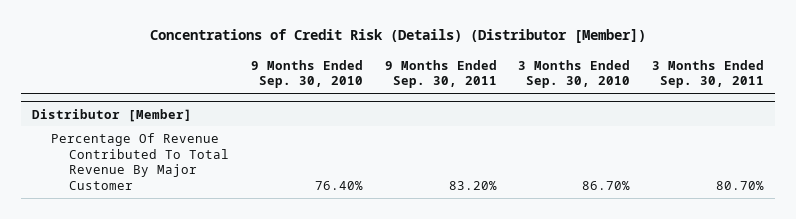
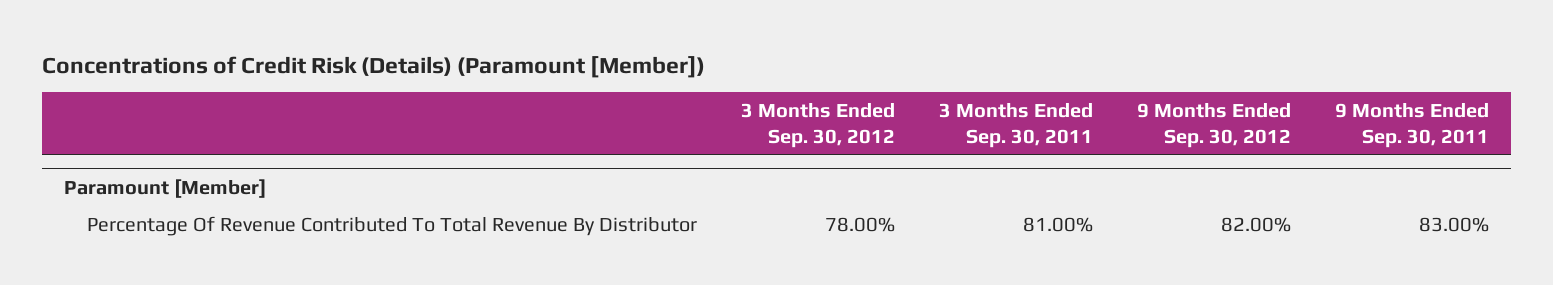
[150,29,647,44] Concentrations of Credit Risk (Details) (Distributor [Member]) -> [41,55,705,78] Concentrations of Credit Risk (Details) (Paramount [Member])
[251,59,364,89] 9 Months Ended Sep. 30, 2010 -> none
[518,59,631,89] 3 Months Ended Sep. 30, 2010 -> none
none -> [740,103,895,148] 3 Months Ended Sep. 30, 2012
none -> [1136,103,1291,148] 9 Months Ended Sep. 30, 2012
[32,108,193,122] Distributor [Member] -> none
none -> [63,178,266,198] Paramount [Member]
[50,132,230,191] Percentage Of Revenue Contributed To Total Revenue By Major Customer -> [86,216,697,237] Percentage Of Revenue Contributed To Total Revenue By Distributor
[448,181,497,191] 83.20% -> [1418,217,1489,233] 83.00%
[716,181,765,191] 80.70% -> [1022,217,1093,233] 81.00%

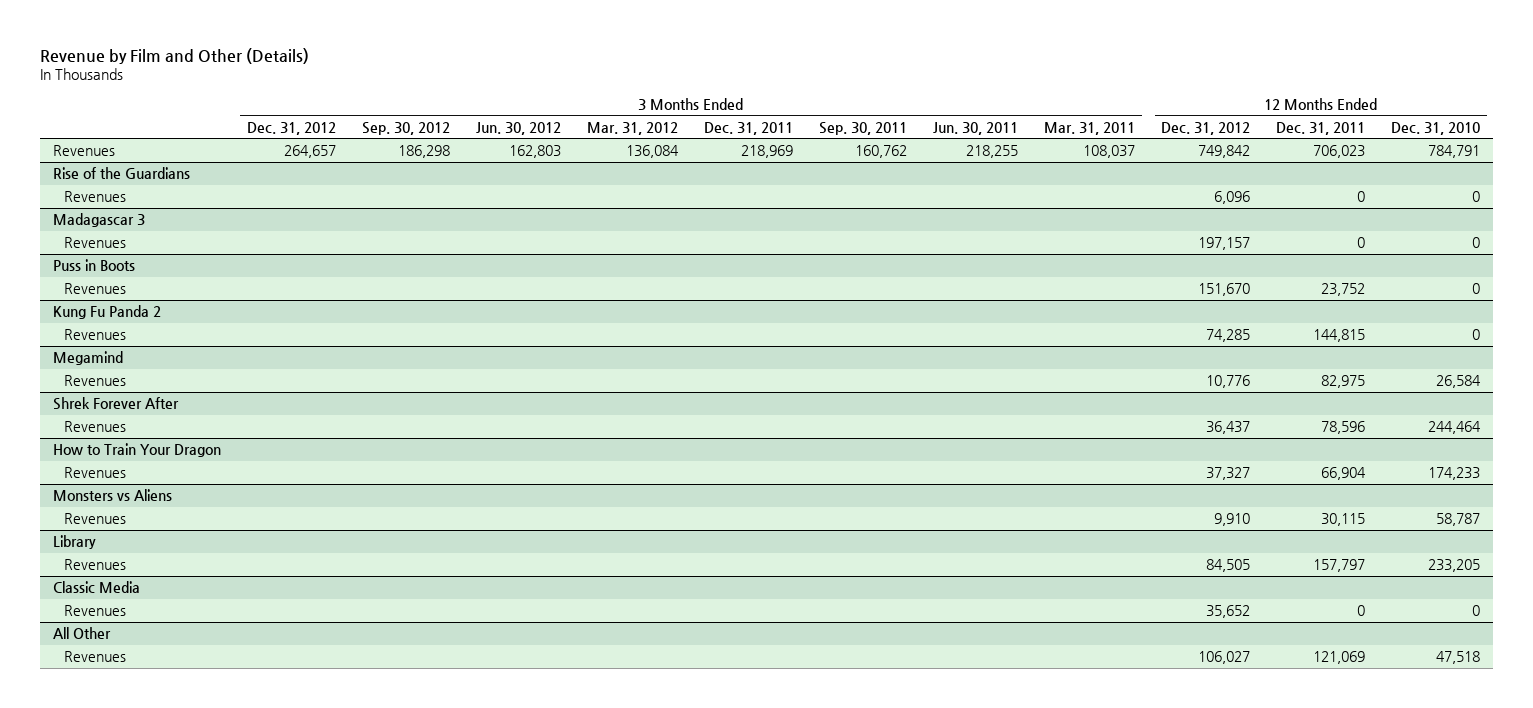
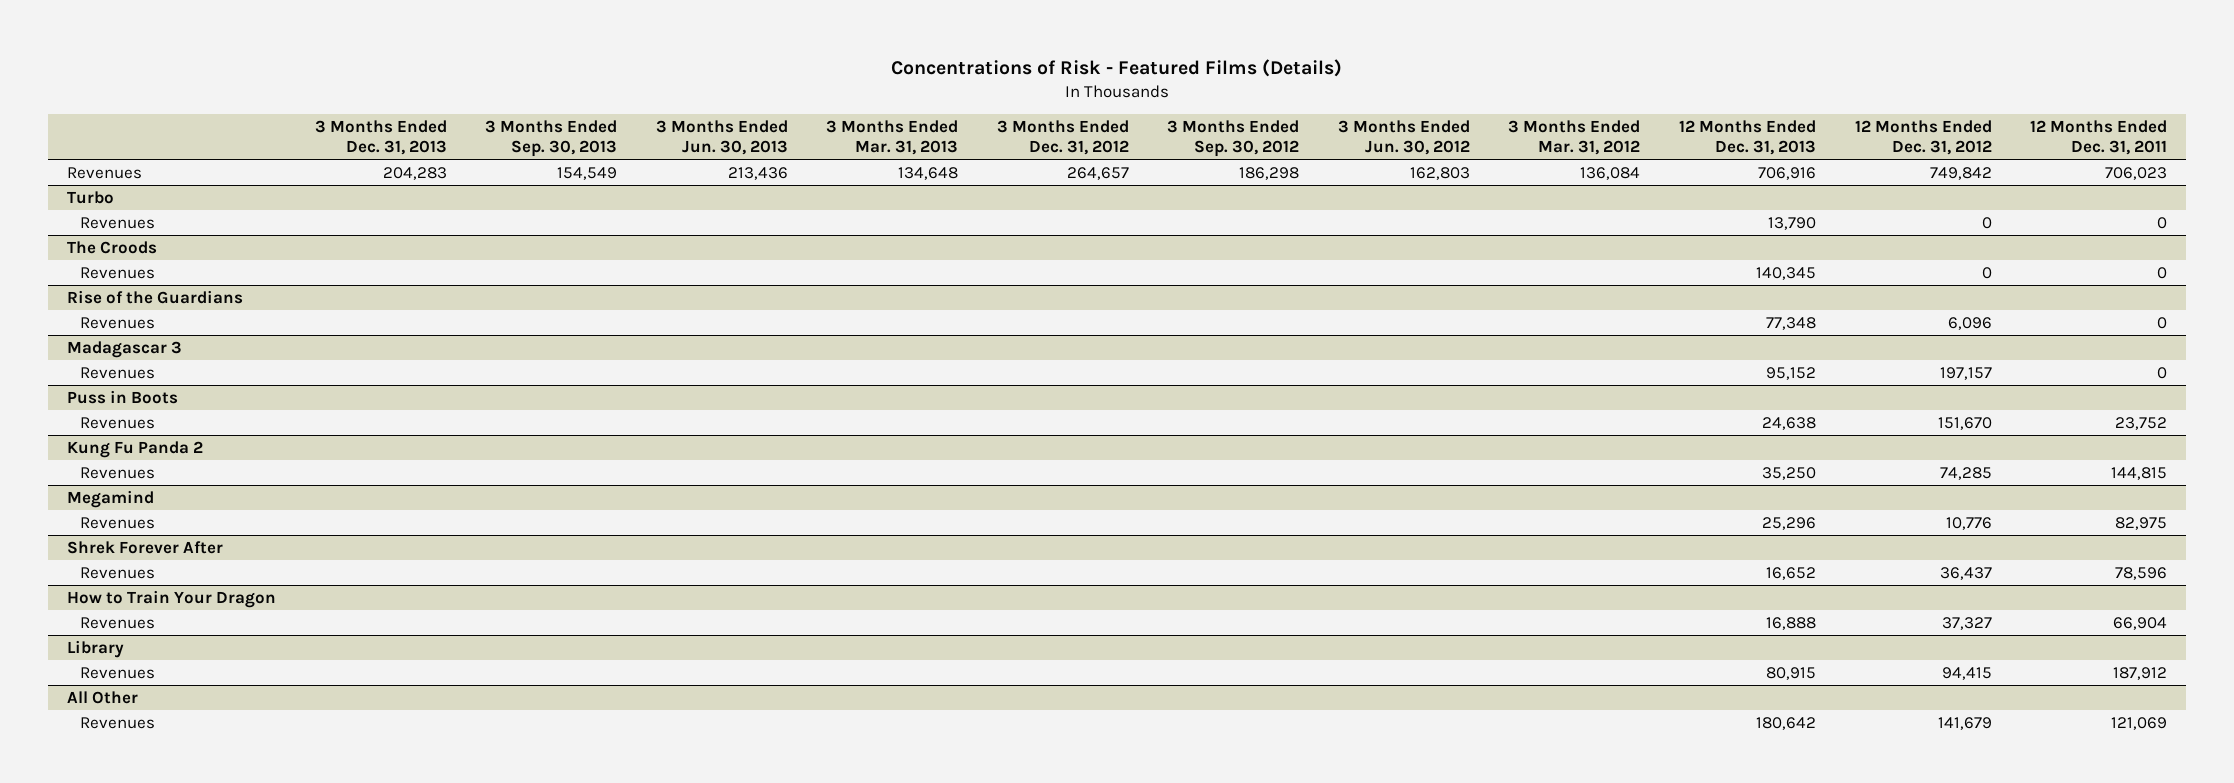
[39,47,309,64] Revenue by Film and Other (Details) -> [891,59,1343,78] Concentrations of Risk - Featured Films (Details)
[703,121,793,135] Dec. 31, 2011 -> none
[819,121,908,135] Sep. 30, 2011 -> none
[933,121,1019,135] Jun. 30, 2011 -> none
[1044,121,1136,135] Mar. 31, 2011 -> none
[1391,121,1481,135] Dec. 31, 2010 -> none
none -> [314,120,447,156] 3 Months Ended Dec. 31, 2013
none -> [485,120,618,158] 3 Months Ended Sep. 30, 2013
none -> [655,120,788,156] 3 Months Ended Jun. 30, 2013
none -> [826,120,959,156] 3 Months Ended Mar. 31, 2013
none -> [1679,120,1817,156] 12 Months Ended Dec. 31, 2013
none -> [67,190,115,204] Turbo
none -> [79,216,155,229] Revenues
none -> [67,240,158,254] The Croods
none -> [79,266,155,279] Revenues
[52,489,172,502] Monsters vs Aliens -> none
[64,513,127,525] Revenues -> none
[52,581,140,594] Classic Media -> none
[64,605,127,617] Revenues -> none
[1206,559,1251,573] 84,505 -> [1941,666,1992,680] 94,415
[1313,559,1366,573] 157,797 -> [2113,666,2168,680] 187,912
[1198,651,1251,665] 106,027 -> [1937,716,1992,730] 141,679

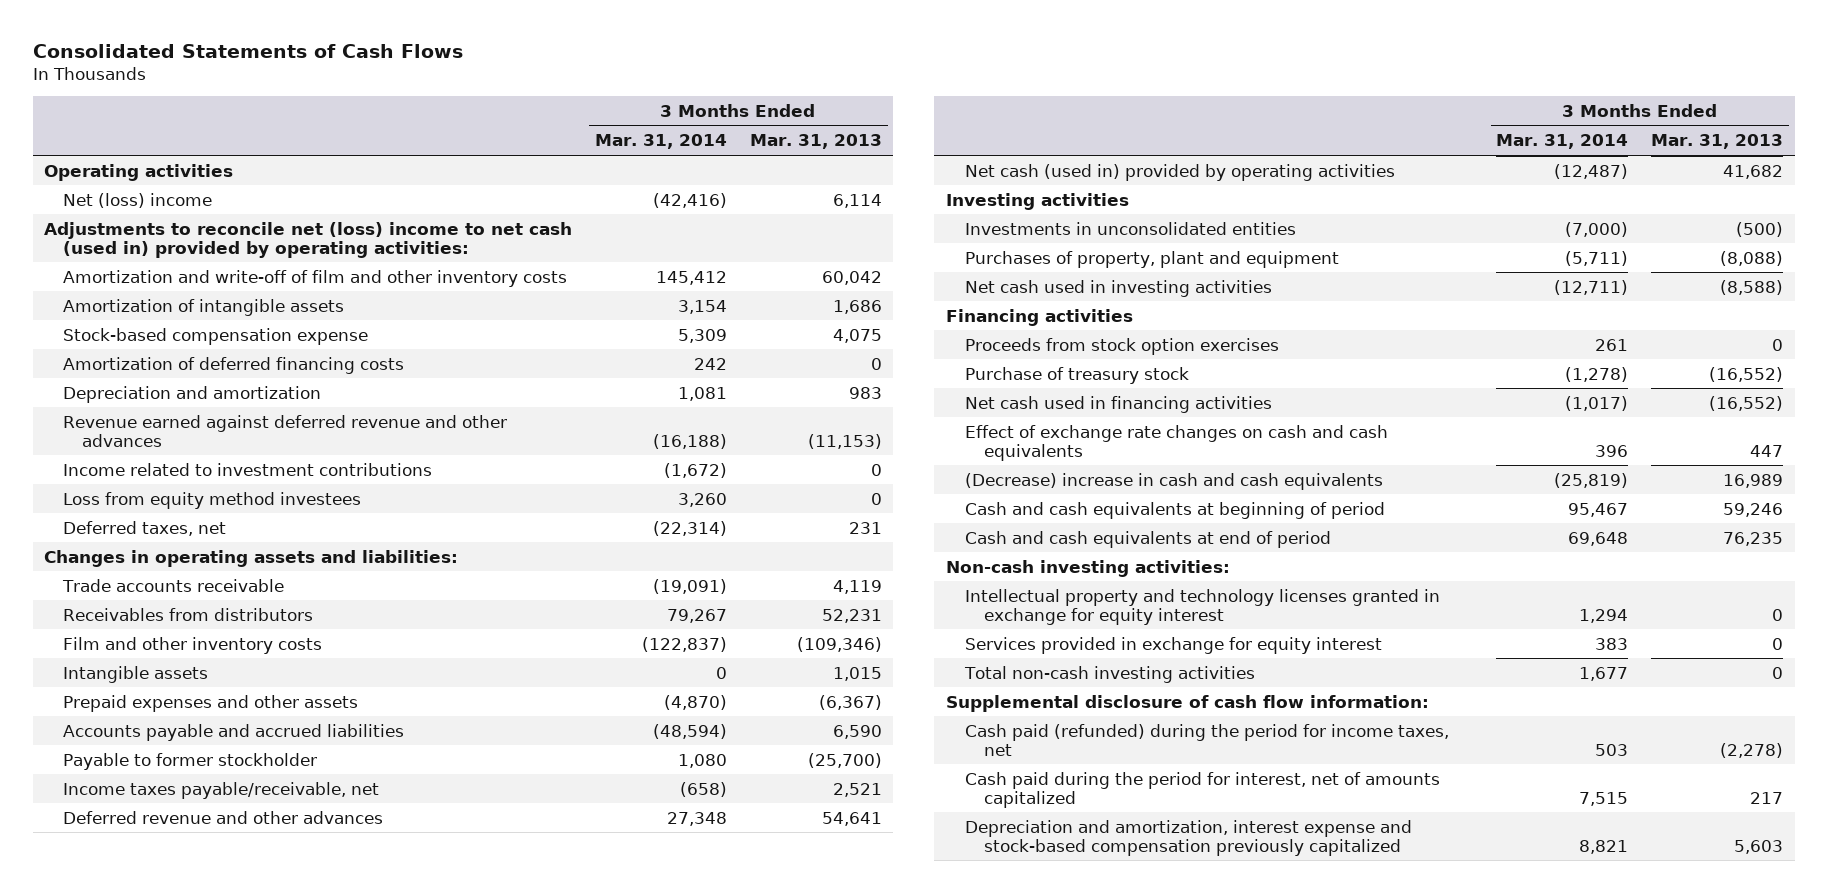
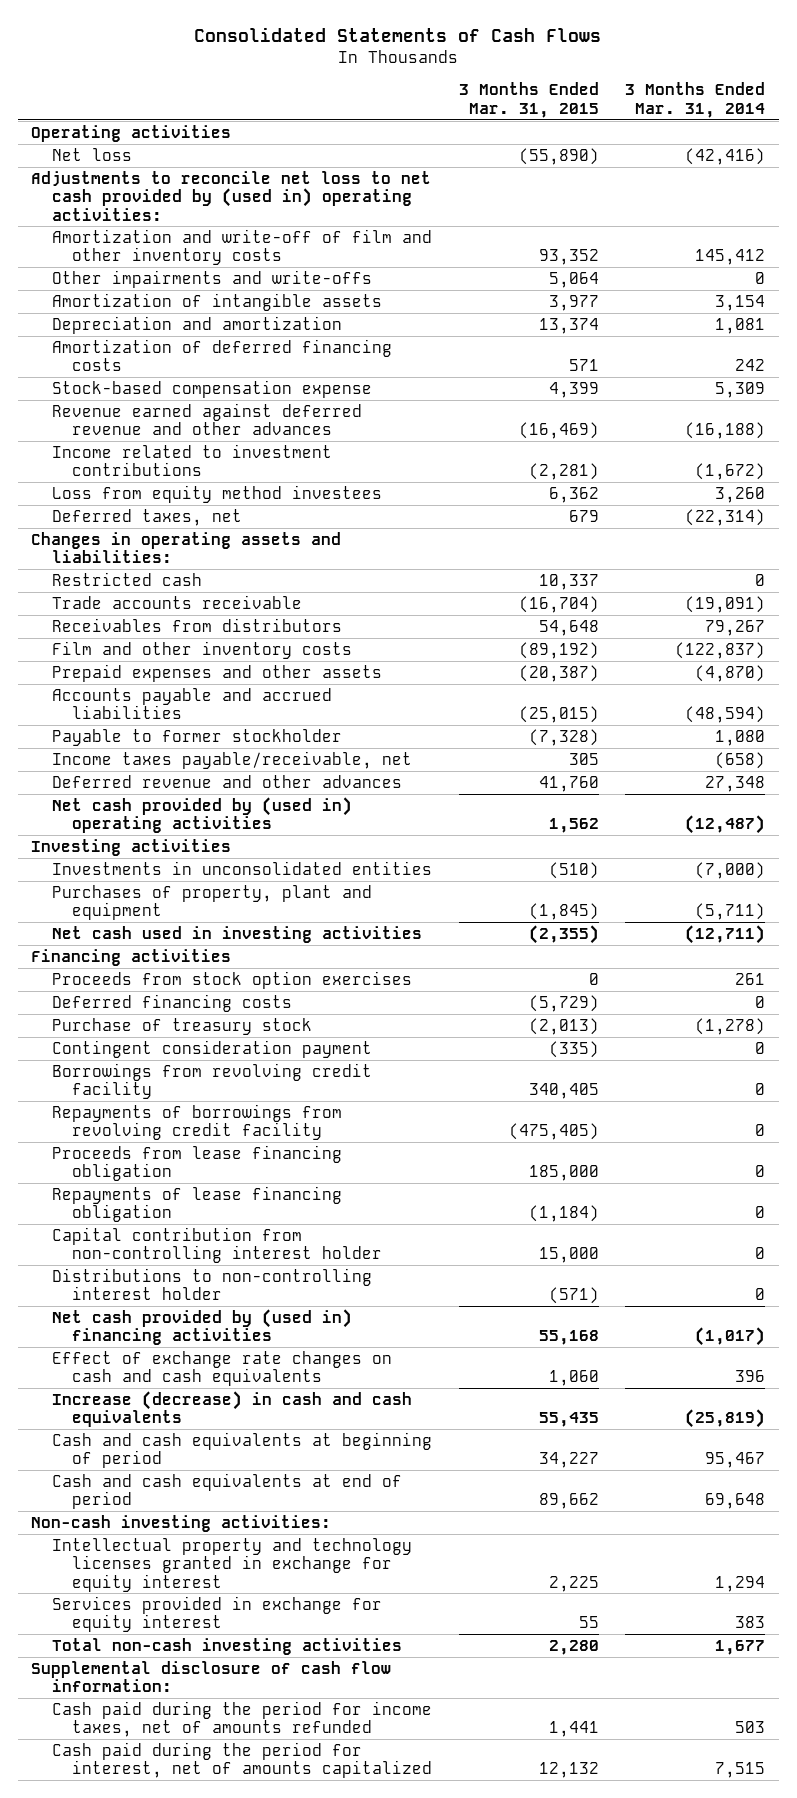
[749,134,882,150] Mar. 31, 2013 -> none
none -> [458,82,599,118] 3 Months Ended Mar. 31, 2015
[63,192,213,208] Net (loss) income -> [51,147,132,161] Net loss
[44,221,573,258] Adjustments to reconcile net (loss) income to net cash (used in) provided by operating activities: -> [31,170,432,221] Adjustments to reconcile net loss to net cash provided by (used in) operating activities:
none -> [51,269,372,288] Other impairments and write-offs
[63,356,405,374] Amortization of deferred financing costs -> [51,338,392,372] Amortization of deferred financing costs
[63,327,369,345] Stock-based compensation expense -> [51,379,372,398] Stock-based compensation expense
none -> [51,571,202,586] Restricted cash
[63,665,209,683] Intangible assets -> none
[964,163,1395,181] Net cash (used in) provided by operating activities -> [51,796,352,834] Net cash provided by (used in) operating activities
none -> [51,993,292,1012] Deferred financing costs
none -> [51,1039,372,1058] Contingent consideration payment
none -> [51,1062,372,1100] Borrowings from revolving credit facility
none -> [51,1103,342,1141] Repayments of borrowings from revolving credit facility
none -> [51,1144,342,1182] Proceeds from lease financing obligation
none -> [51,1185,342,1223] Repayments of lease financing obligation
none -> [51,1226,382,1264] Capital contribution from non-controlling interest holder
none -> [51,1267,372,1301] Distributions to non-controlling interest holder
[964,395,1272,413] Net cash used in financing activities -> [51,1308,352,1346] Net cash provided by (used in) financing activities
[964,472,1383,490] (Decrease) increase in cash and cash equivalents -> [51,1390,412,1428] Increase (decrease) in cash and cash equivalents
[964,723,1449,756] Cash paid (refunded) during the period for income taxes, net -> [51,1700,432,1738] Cash paid during the period for income taxes, net of amounts refunded
[964,819,1412,856] Depreciation and amortization, interest expense and stock-based compensation previously capitalized -> none

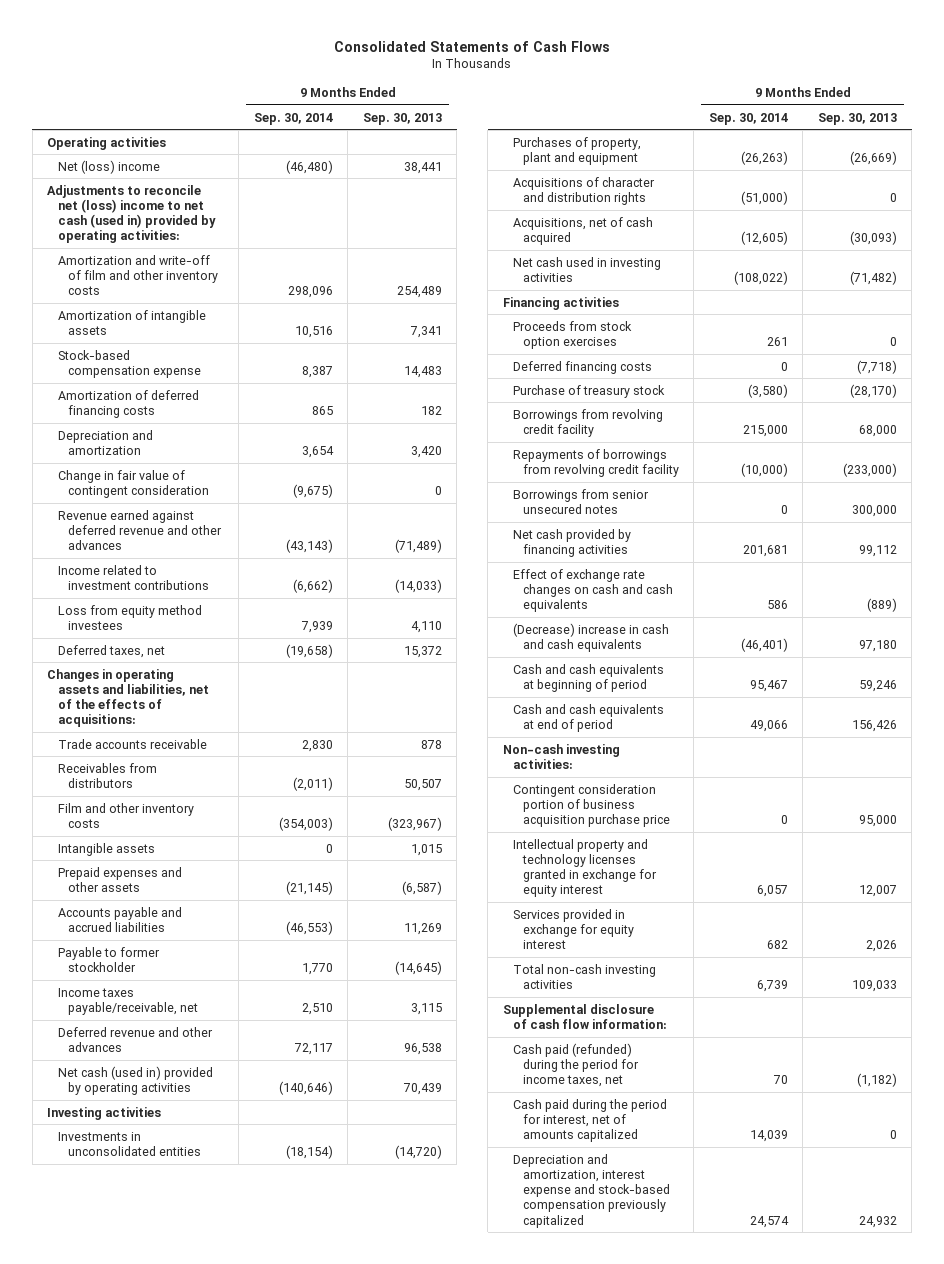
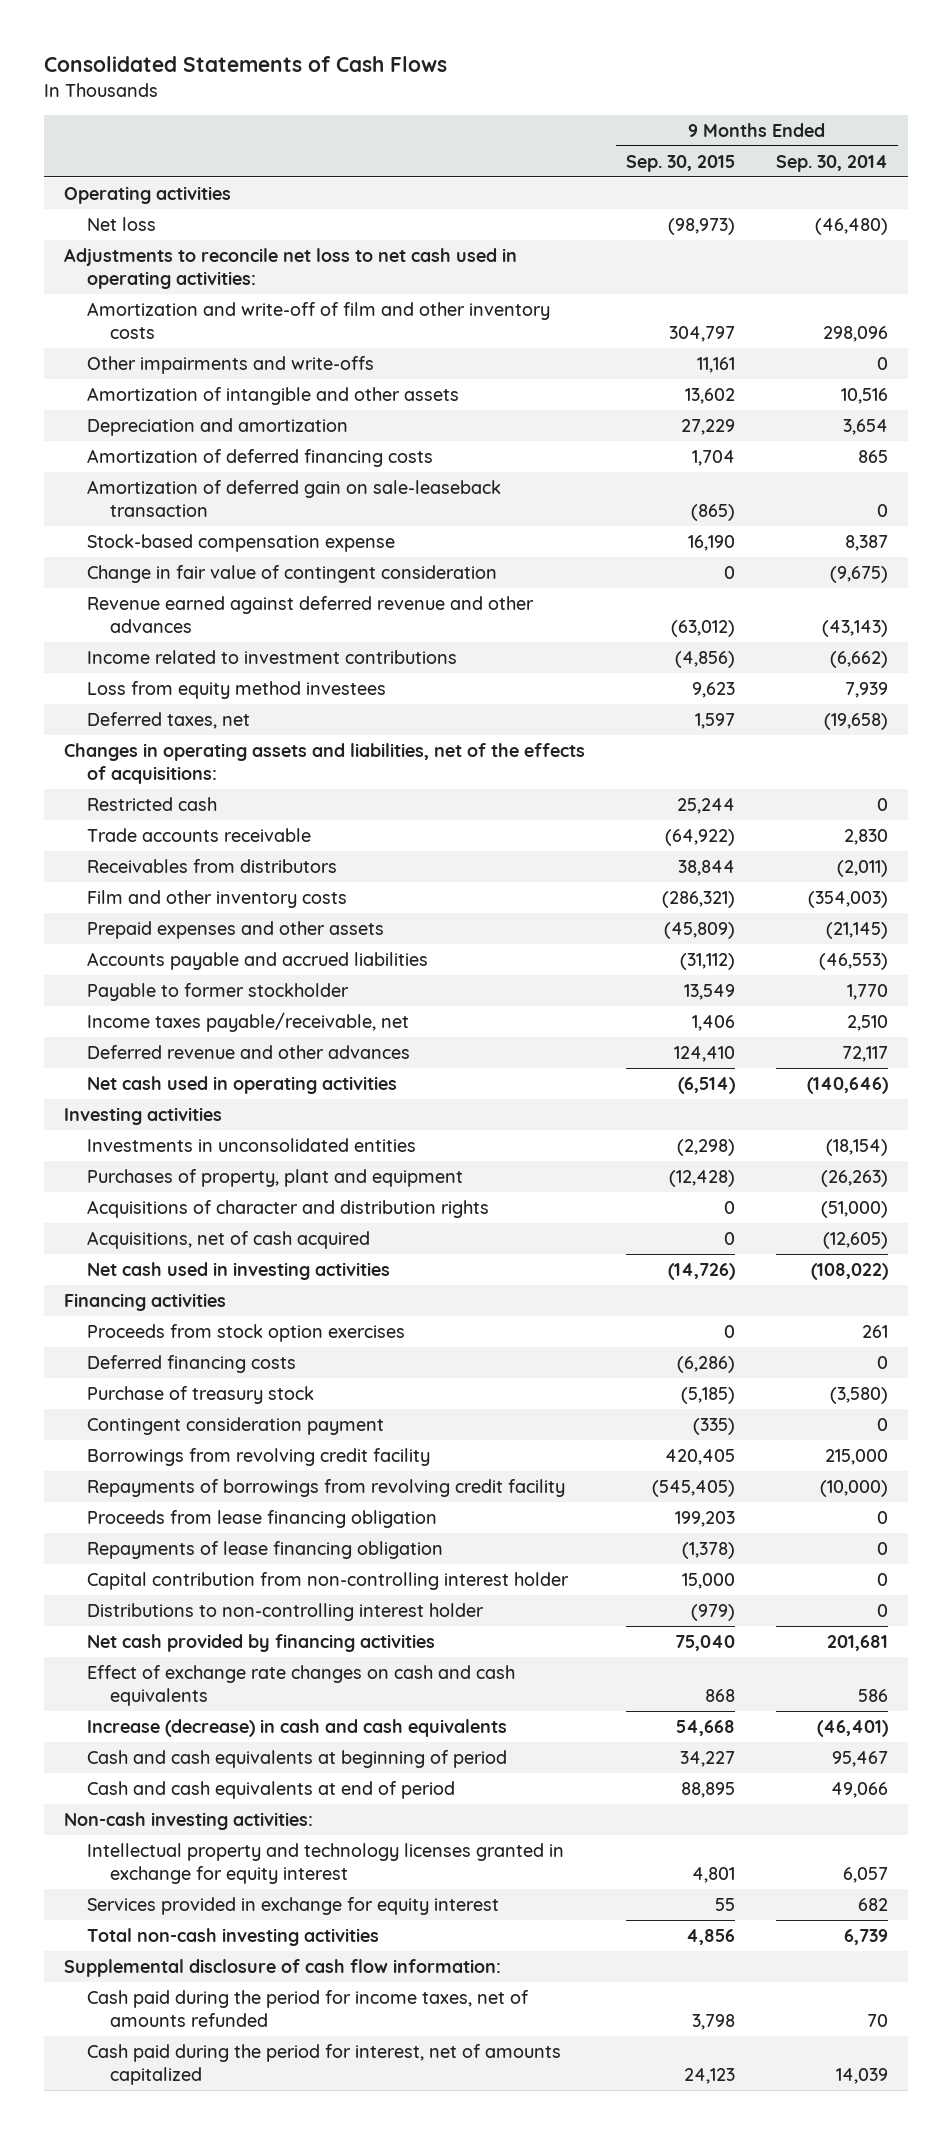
[362,112,442,125] Sep. 30, 2013 -> none
none -> [625,154,735,172] Sep. 30, 2015
[57,159,160,174] Net (loss) income -> [86,216,156,231] Net loss
[47,184,216,244] Adjustments to reconcile net (loss) income to net cash (used in) provided by operating activities: -> [64,247,518,290] Adjustments to reconcile net loss to net cash used in operating activities:
none -> [86,355,374,374] Other impairments and write-offs
[57,309,206,335] Amortization of intangible assets -> [86,386,459,405] Amortization of intangible and other assets
[57,389,199,418] Amortization of deferred financing costs -> [86,448,433,467] Amortization of deferred financing costs
none -> [86,479,501,518] Amortization of deferred gain on sale-leaseback transaction
[57,349,201,378] Stock-based compensation expense -> [86,533,395,552] Stock-based compensation expense
none -> [86,796,217,811] Restricted cash
[57,842,155,856] Intangible assets -> none
[57,1065,213,1095] Net cash (used in) provided by operating activities -> [86,1075,397,1094] Net cash used in operating activities
none -> [86,1416,384,1435] Contingent consideration payment
[512,488,649,514] Borrowings from senior unsecured notes -> none
none -> [86,1509,437,1528] Proceeds from lease financing obligation
none -> [86,1540,443,1559] Repayments of lease financing obligation
none -> [86,1571,569,1590] Capital contribution from non-controlling interest holder
none -> [86,1602,484,1621] Distributions to non-controlling interest holder
[512,622,669,652] (Decrease) increase in cash and cash equivalents -> [86,1718,507,1737] Increase (decrease) in cash and cash equivalents
[512,783,670,828] Contingent consideration portion of business acquisition purchase price -> none
[512,1042,639,1088] Cash paid (refunded) during the period for income taxes, net -> [86,1989,529,2028] Cash paid during the period for income taxes, net of amounts refunded
[512,1153,670,1228] Depreciation and amortization, interest expense and stock-based compensation previously capitalized -> none

